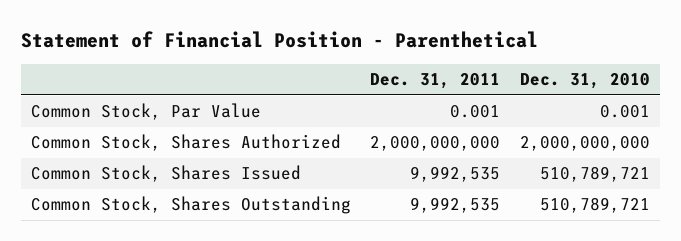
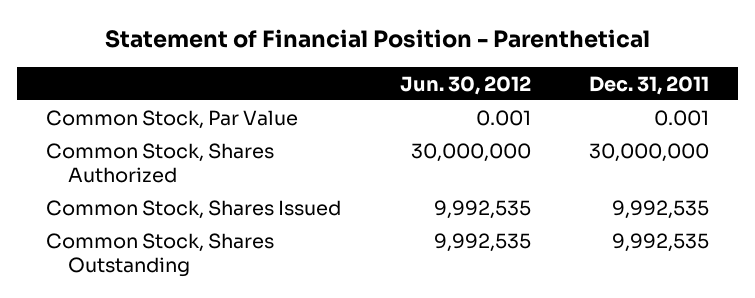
[519,73,650,90] Dec. 31, 2010 -> none
none -> [399,75,531,95] Jun. 30, 2012
[370,136,501,152] 2,000,000,000 -> [589,142,710,162] 30,000,000

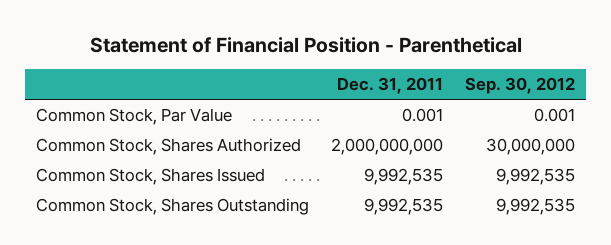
[399,75,531,95] Jun. 30, 2012 -> none
none -> [465,77,576,95] Sep. 30, 2012
[589,142,710,162] 30,000,000 -> [331,138,444,156] 2,000,000,000

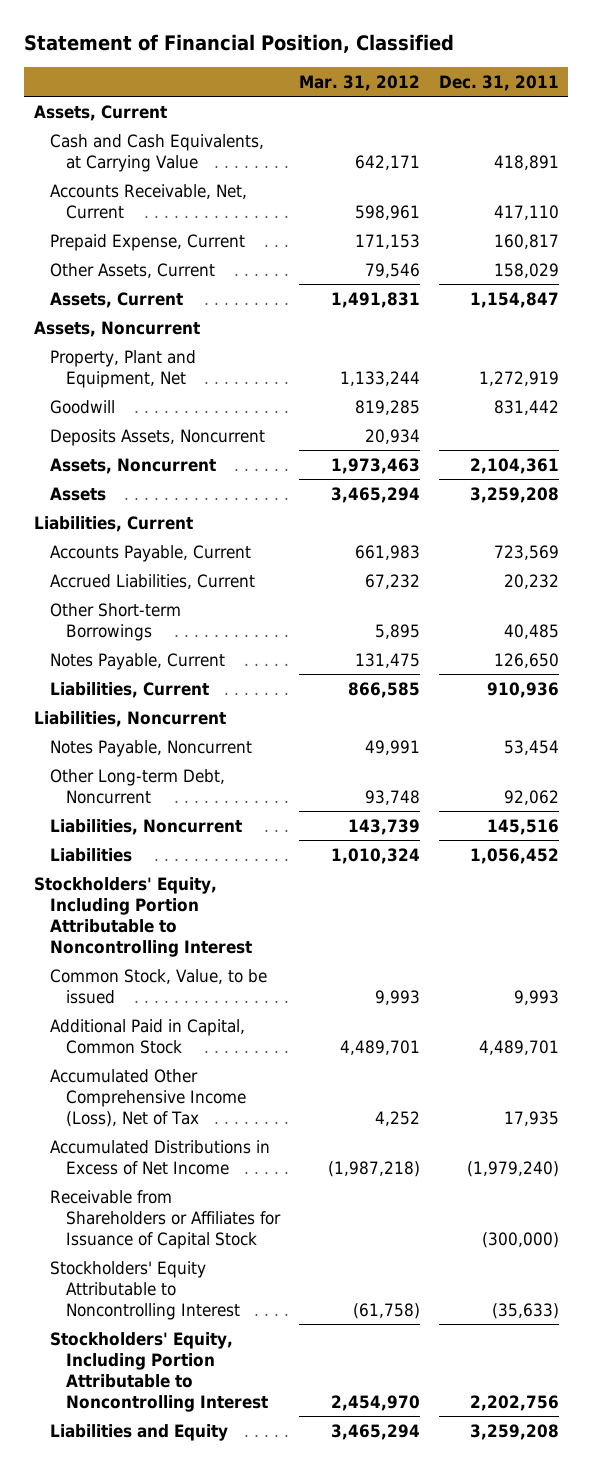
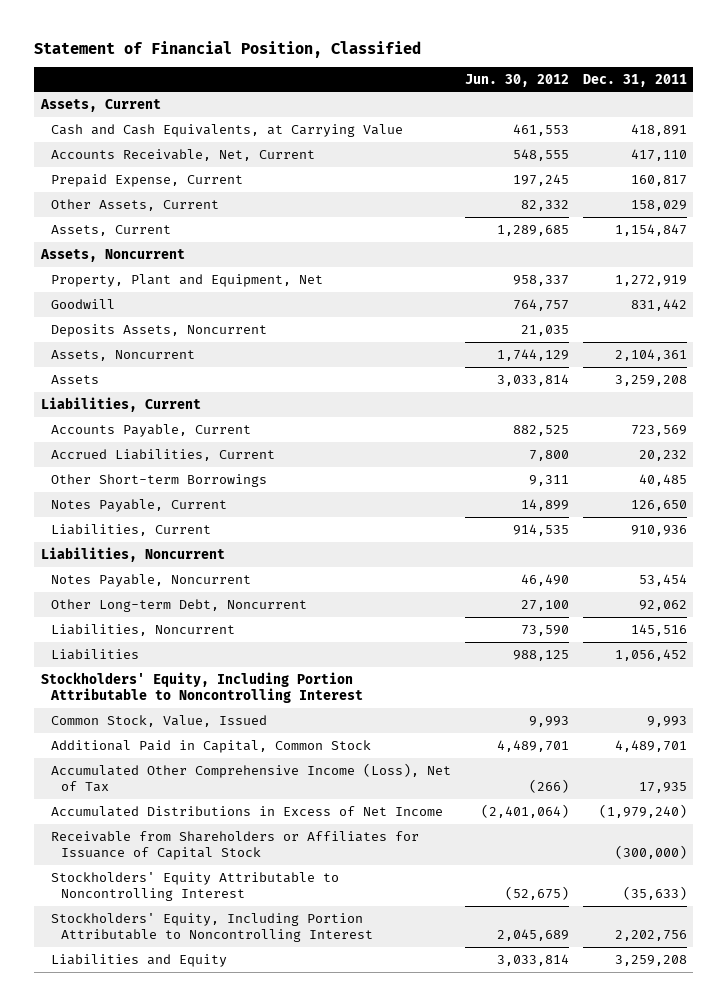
[298,74,420,91] Mar. 31, 2012 -> none
none -> [464,73,569,87] Jun. 30, 2012
[49,968,267,1004] Common Stock, Value, to be issued -> [51,714,268,727] Common Stock, Value, Issued

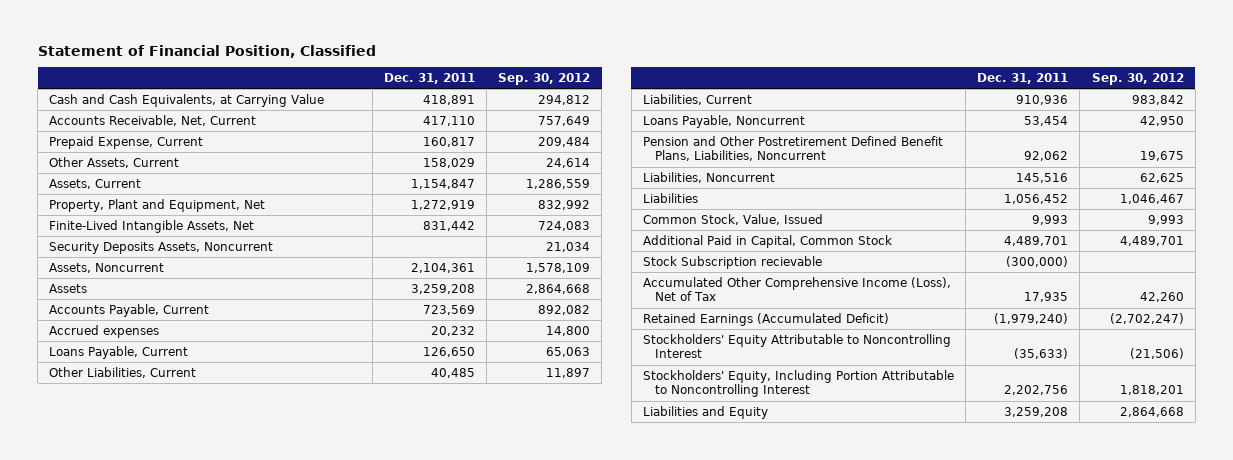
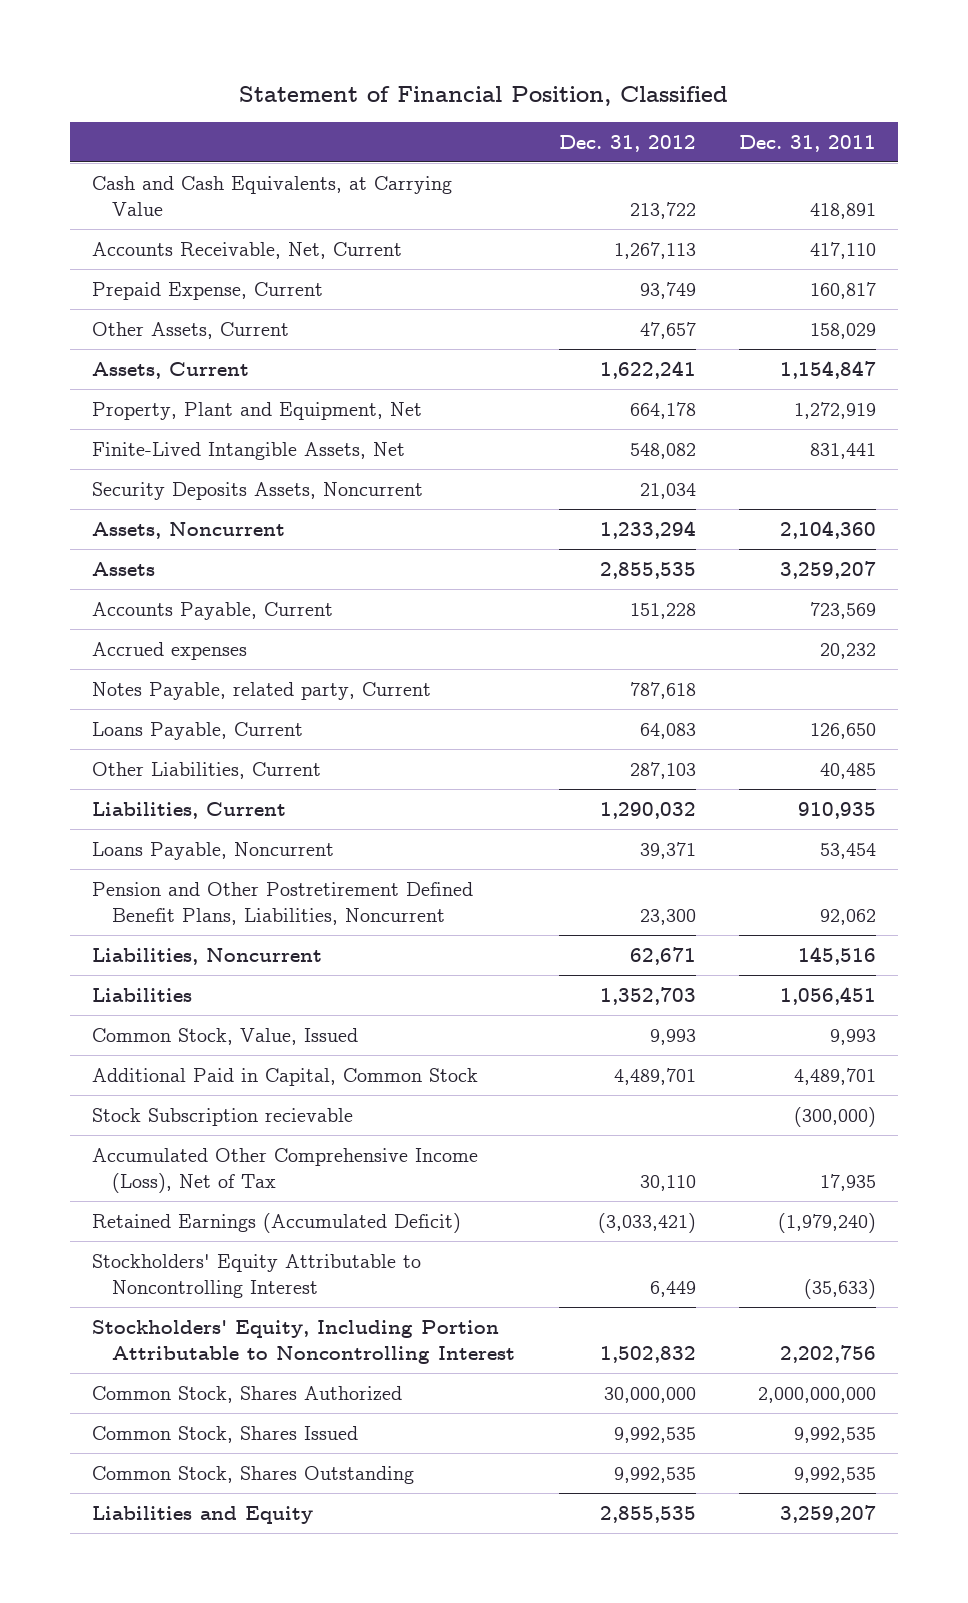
[498,72,591,85] Sep. 30, 2012 -> none
none -> [558,134,696,152] Dec. 31, 2012
[422,220,475,231] 831,442 -> [809,442,876,459] 831,441
[410,262,475,273] 2,104,361 -> [779,520,876,539] 2,104,360
[410,283,475,294] 3,259,208 -> [779,560,876,579] 3,259,207
none -> [91,681,431,700] Notes Payable, related party, Current
[1016,94,1069,105] 910,936 -> [797,801,876,819] 910,935
[1004,193,1069,204] 1,056,452 -> [779,986,876,1005] 1,056,451
none -> [91,1385,402,1403] Common Stock, Shares Authorized
none -> [91,1425,358,1443] Common Stock, Shares Issued
none -> [91,1465,414,1484] Common Stock, Shares Outstanding
[1004,406,1069,417] 3,259,208 -> [779,1504,876,1523] 3,259,207

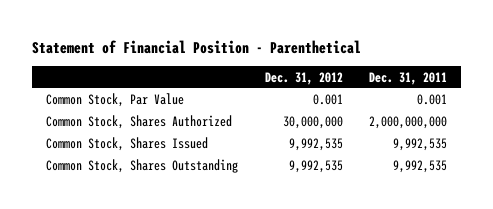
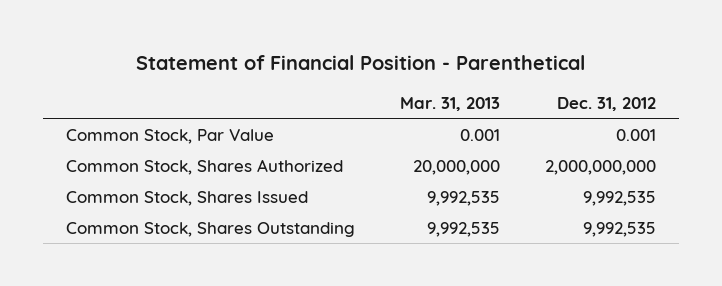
[369,71,448,85] Dec. 31, 2011 -> none
none -> [399,96,500,111] Mar. 31, 2013
[282,116,343,130] 30,000,000 -> [545,159,657,175] 2,000,000,000

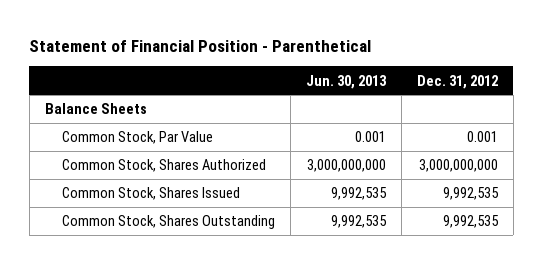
[399,96,500,111] Mar. 31, 2013 -> none
none -> [305,74,387,89] Jun. 30, 2013
none -> [44,103,147,115] Balance Sheets
[545,159,657,175] 2,000,000,000 -> [418,159,498,173] 3,000,000,000

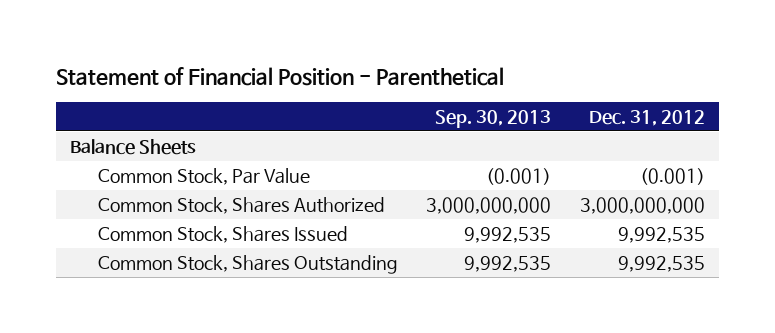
[305,74,387,89] Jun. 30, 2013 -> none
none -> [435,110,552,129] Sep. 30, 2013
[466,131,498,143] 0.001 -> [639,167,705,185] (0.001)

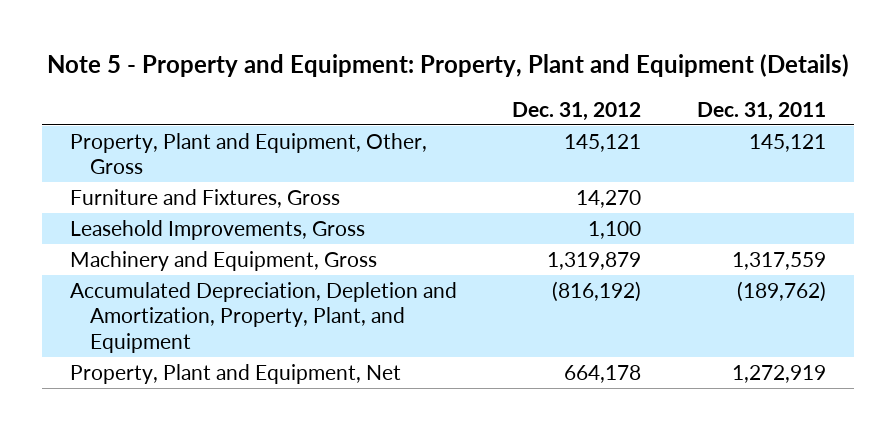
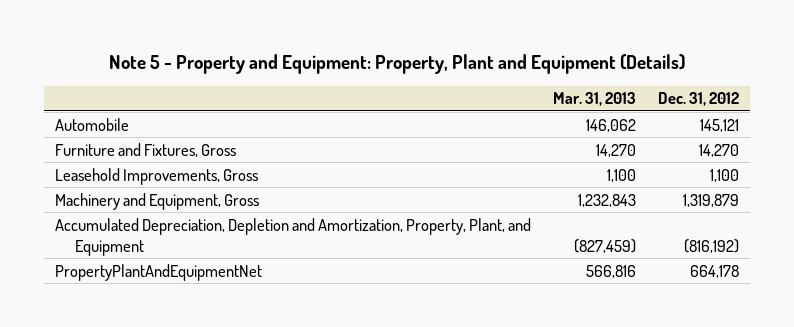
[697,101,827,121] Dec. 31, 2011 -> none
none -> [553,92,637,107] Mar. 31, 2013
[69,132,427,175] Property, Plant and Equipment, Other, Gross -> [54,117,129,131] Automobile
[69,363,401,384] Property, Plant and Equipment, Net -> [54,263,262,281] PropertyPlantAndEquipmentNet

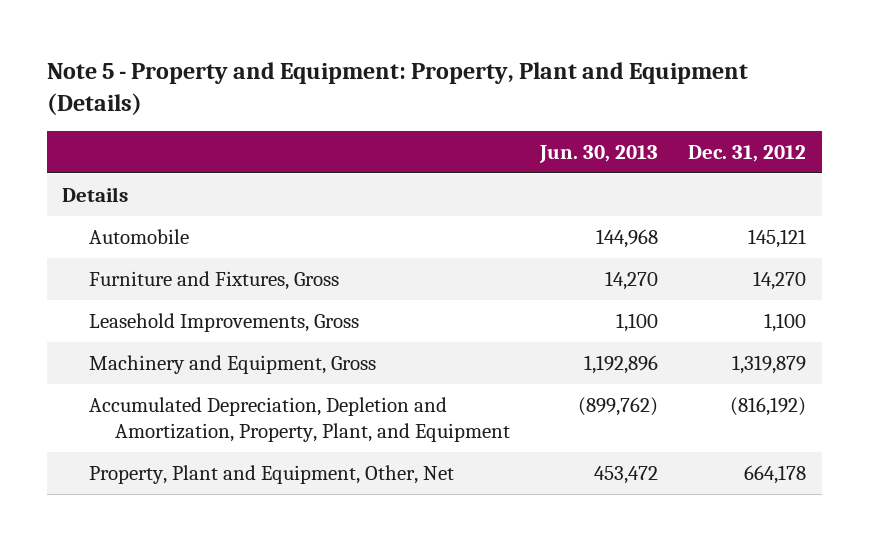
[553,92,637,107] Mar. 31, 2013 -> none
none -> [539,144,659,163] Jun. 30, 2013
none -> [62,186,129,202] Details
[54,263,262,281] PropertyPlantAndEquipmentNet -> [88,464,454,484] Property, Plant and Equipment, Other, Net

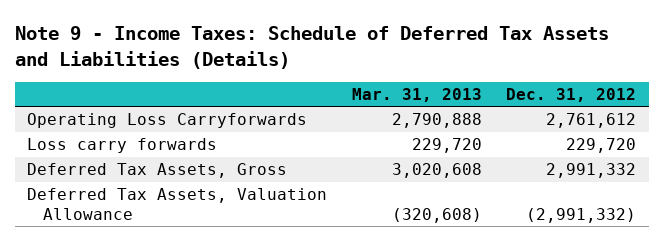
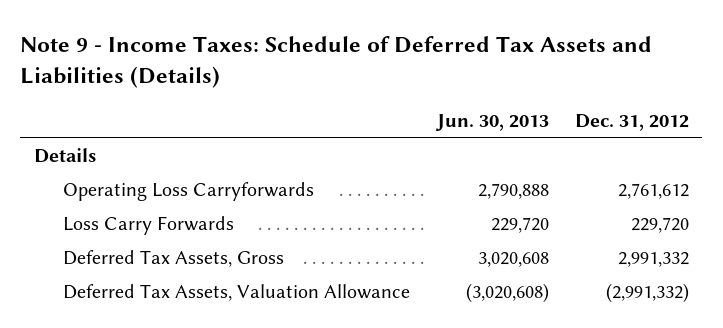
[351,88,482,103] Mar. 31, 2013 -> none
none -> [434,113,549,131] Jun. 30, 2013
none -> [33,147,96,163] Details
[27,138,218,154] Loss carry forwards -> [63,215,235,235] Loss Carry Forwards

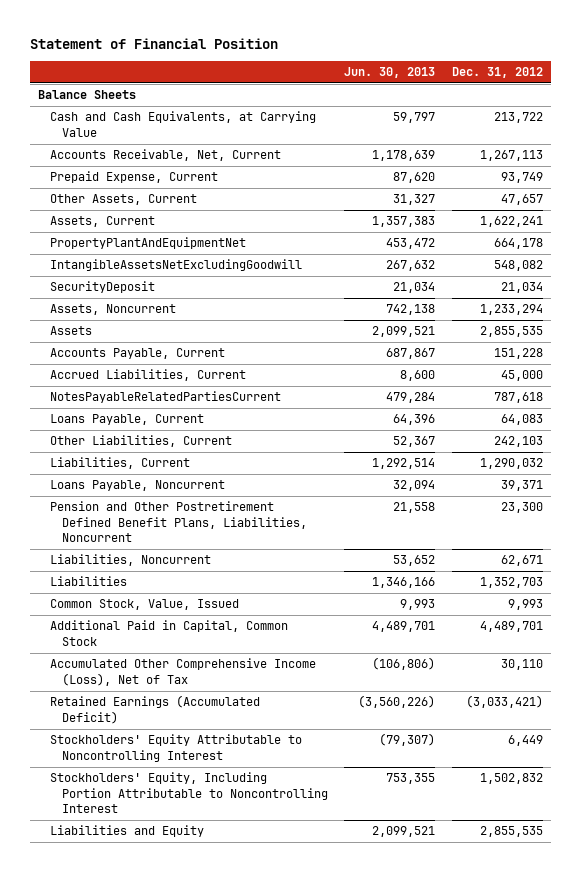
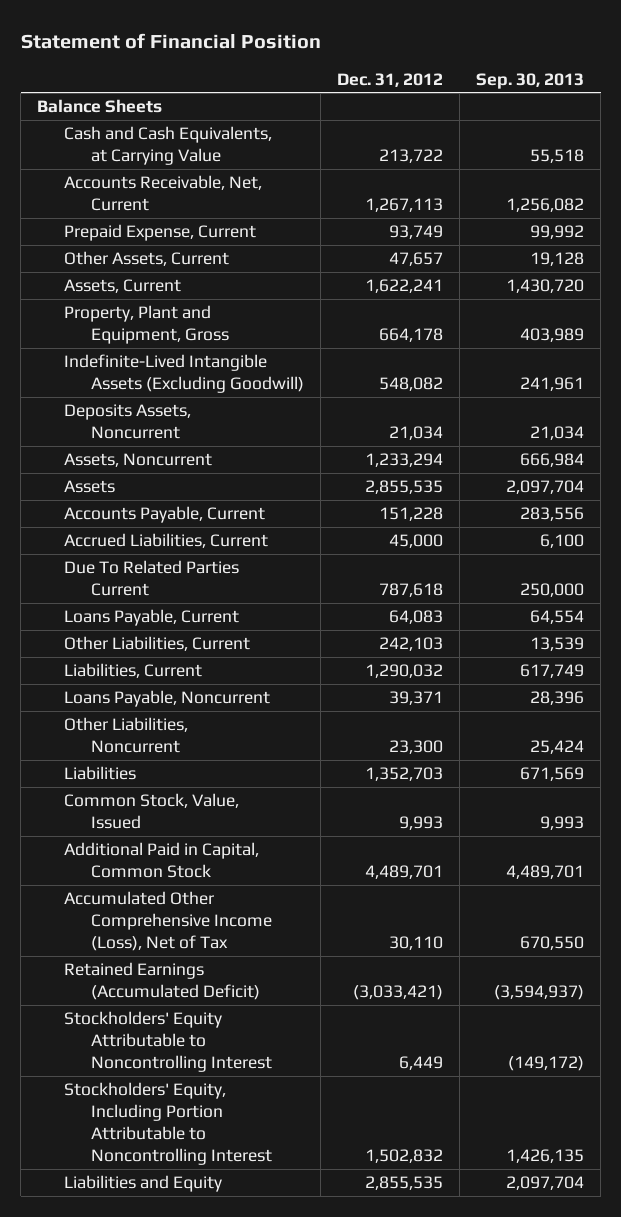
[344,67,436,79] Jun. 30, 2013 -> none
none -> [476,72,585,89] Sep. 30, 2013
[50,237,247,250] PropertyPlantAndEquipmentNet -> [64,305,229,345] Property, Plant and Equipment, Gross
[50,259,303,272] IntangibleAssetsNetExcludingGoodwill -> [64,354,304,394] Indefinite-Lived Intangible Assets (Excluding Goodwill)
[50,281,156,294] SecurityDeposit -> [64,404,192,440] Deposits Assets, Noncurrent
[50,391,282,404] NotesPayableRelatedPartiesCurrent -> [64,560,240,597] Due To Related Parties Current
[50,554,212,567] Liabilities, Noncurrent -> none
[50,501,307,543] Pension and Other Postretirement Defined Benefit Plans, Liabilities, Noncurrent -> [64,717,189,754] Other Liabilities, Noncurrent

